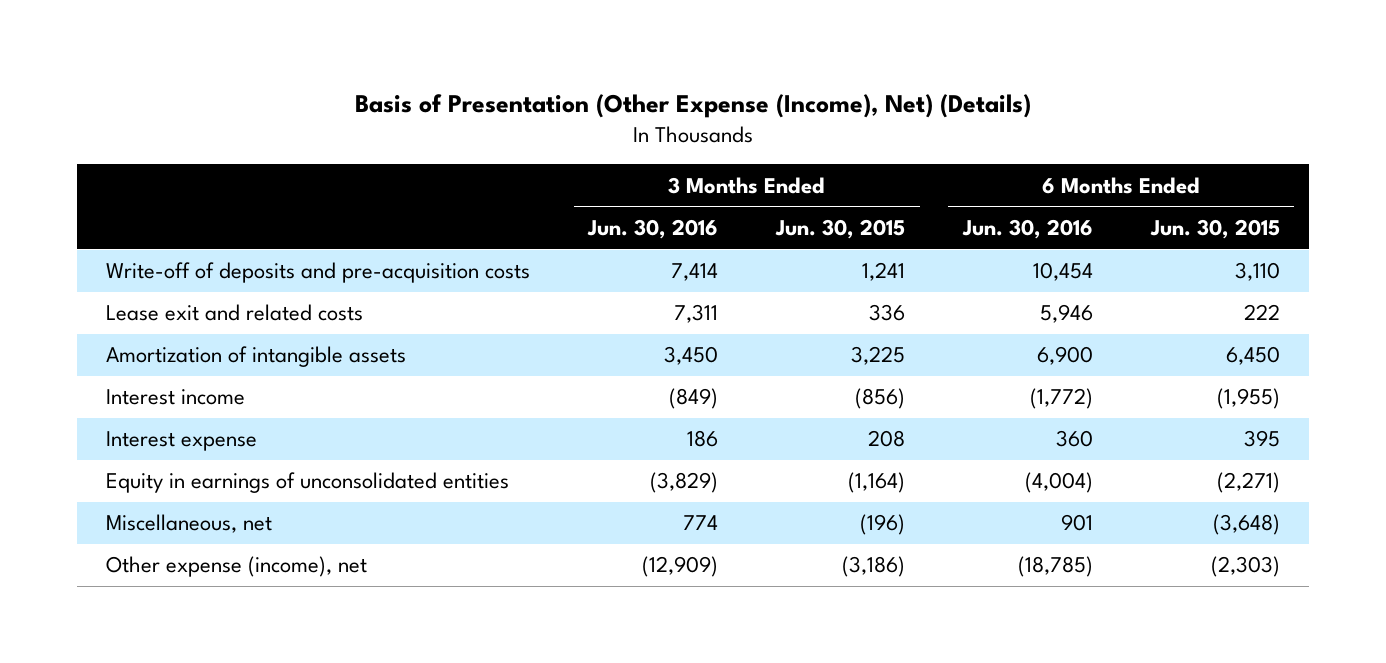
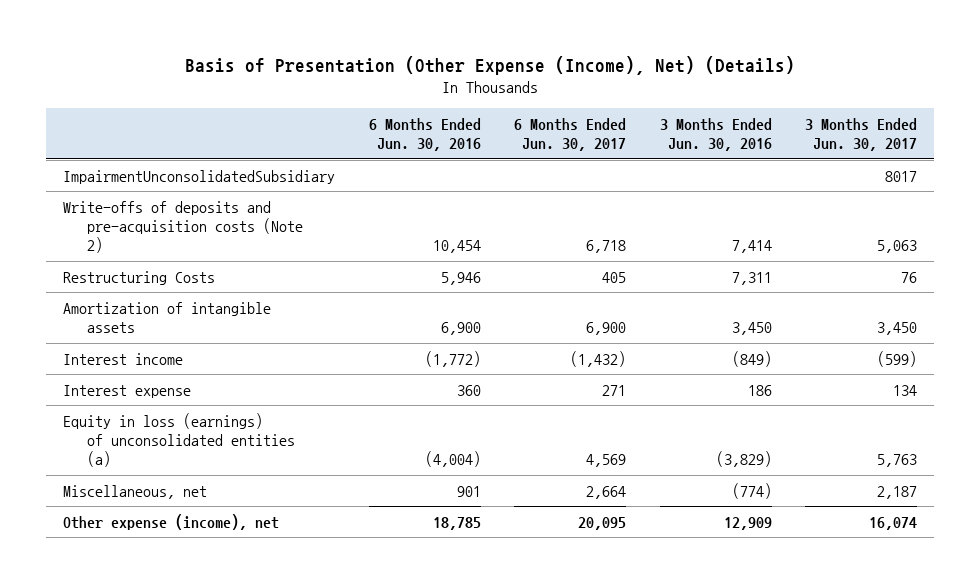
[775,218,906,239] Jun. 30, 2015 -> none
[1149,218,1280,239] Jun. 30, 2015 -> none
none -> [514,118,627,152] 6 Months Ended Jun. 30, 2017
none -> [805,118,918,152] 3 Months Ended Jun. 30, 2017
none -> [62,169,335,184] ImpairmentUnconsolidatedSubsidiary
[106,262,531,284] Write-off of deposits and pre-acquisition costs -> [62,200,303,254] Write-offs of deposits and pre-acquisition costs (Note 2)
[106,304,364,322] Lease exit and related costs -> [62,270,215,285] Restructuring Costs
[106,472,510,494] Equity in earnings of unconsolidated entities -> [62,412,295,468] Equity in loss (earnings) of unconsolidated entities (a)
[683,515,719,531] 774 -> [731,482,772,499] (774)
[642,556,719,578] (12,909) -> [723,516,772,530] 12,909
[1017,556,1093,578] (18,785) -> [432,516,481,530] 18,785

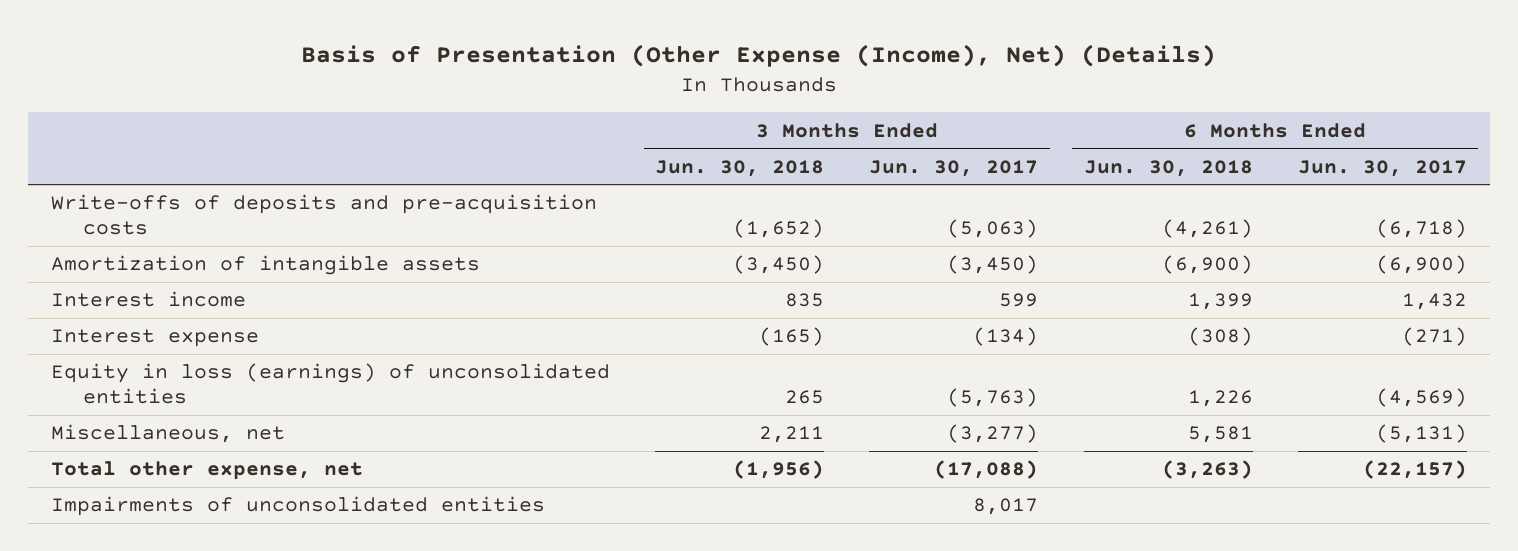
[368,118,481,152] 6 Months Ended Jun. 30, 2016 -> none
[659,118,772,152] 3 Months Ended Jun. 30, 2016 -> none
none -> [655,159,825,177] Jun. 30, 2018
none -> [1083,159,1253,177] Jun. 30, 2018
[62,169,335,184] ImpairmentUnconsolidatedSubsidiary -> none
[62,270,215,285] Restructuring Costs -> none
[62,200,303,254] Write-offs of deposits and pre-acquisition costs (Note 2) -> [50,194,597,236] Write-offs of deposits and pre-acquisition costs
[586,240,627,254] 6,718 -> [1375,219,1467,239] (6,718)
[877,240,918,254] 5,063 -> [947,219,1039,239] (5,063)
[586,321,627,335] 6,900 -> [1375,255,1467,275] (6,900)
[877,321,918,335] 3,450 -> [947,255,1039,275] (3,450)
[570,350,627,367] (1,432) -> [1401,293,1467,311] 1,432
[877,350,918,367] (599) -> [999,293,1039,308] 599
[602,384,627,396] 271 -> [1401,327,1467,347] (271)
[893,384,918,396] 134 -> [973,327,1039,347] (134)
[62,412,295,468] Equity in loss (earnings) of unconsolidated entities (a) -> [50,363,610,405] Equity in loss (earnings) of unconsolidated entities
[586,454,627,468] 4,569 -> [1375,388,1467,408] (4,569)
[877,454,918,468] 5,763 -> [947,388,1039,408] (5,763)
[586,485,627,499] 2,664 -> [1375,424,1467,444] (5,131)
[877,485,918,499] 2,187 -> [947,424,1039,444] (3,277)
[62,513,279,530] Other expense (income), net -> [50,461,363,481] Total other expense, net
[578,516,627,530] 20,095 -> [1362,460,1467,480] (22,157)
[869,516,918,530] 16,074 -> [934,460,1039,480] (17,088)
none -> [50,496,545,517] Impairments of unconsolidated entities

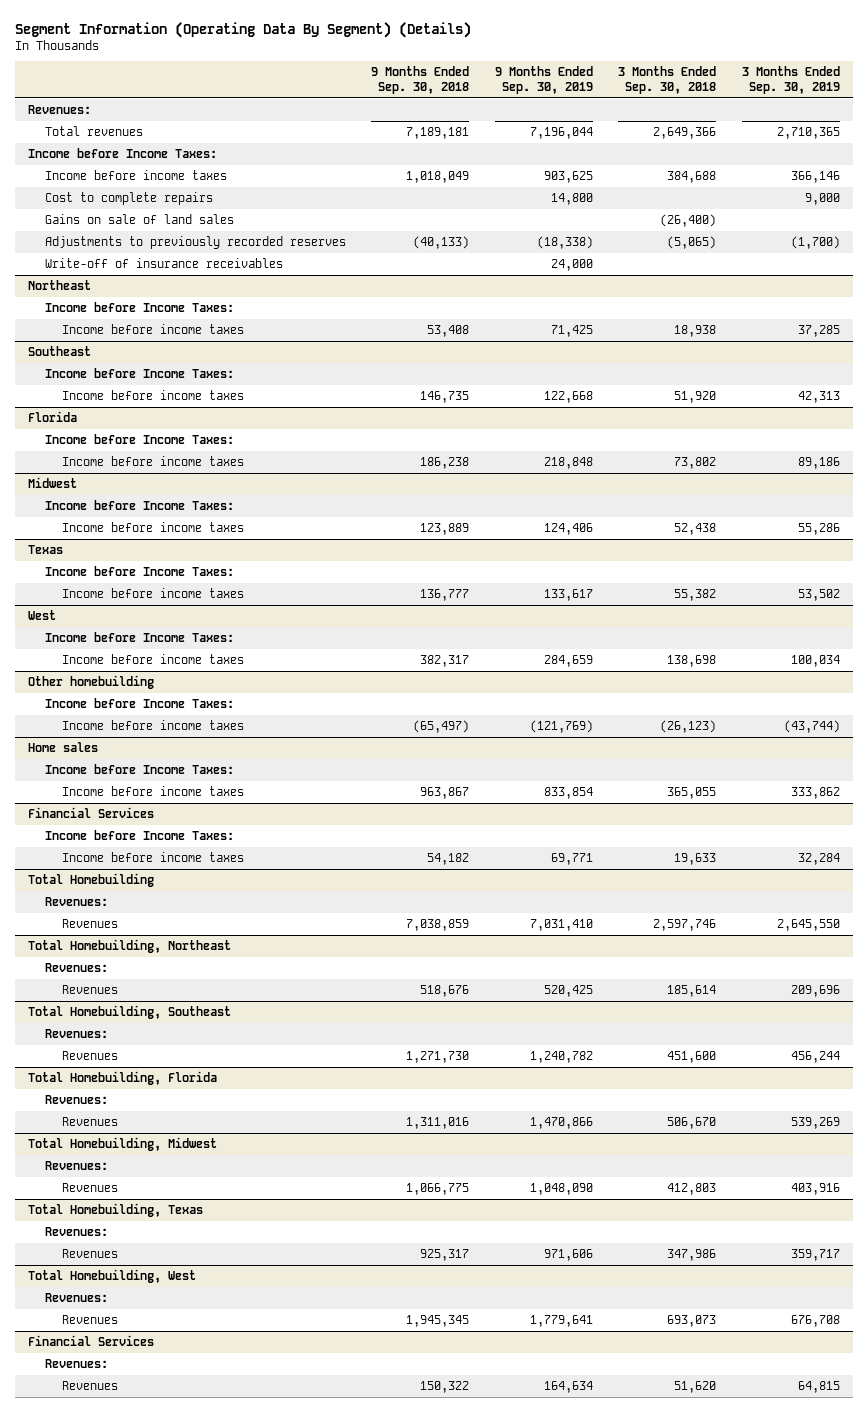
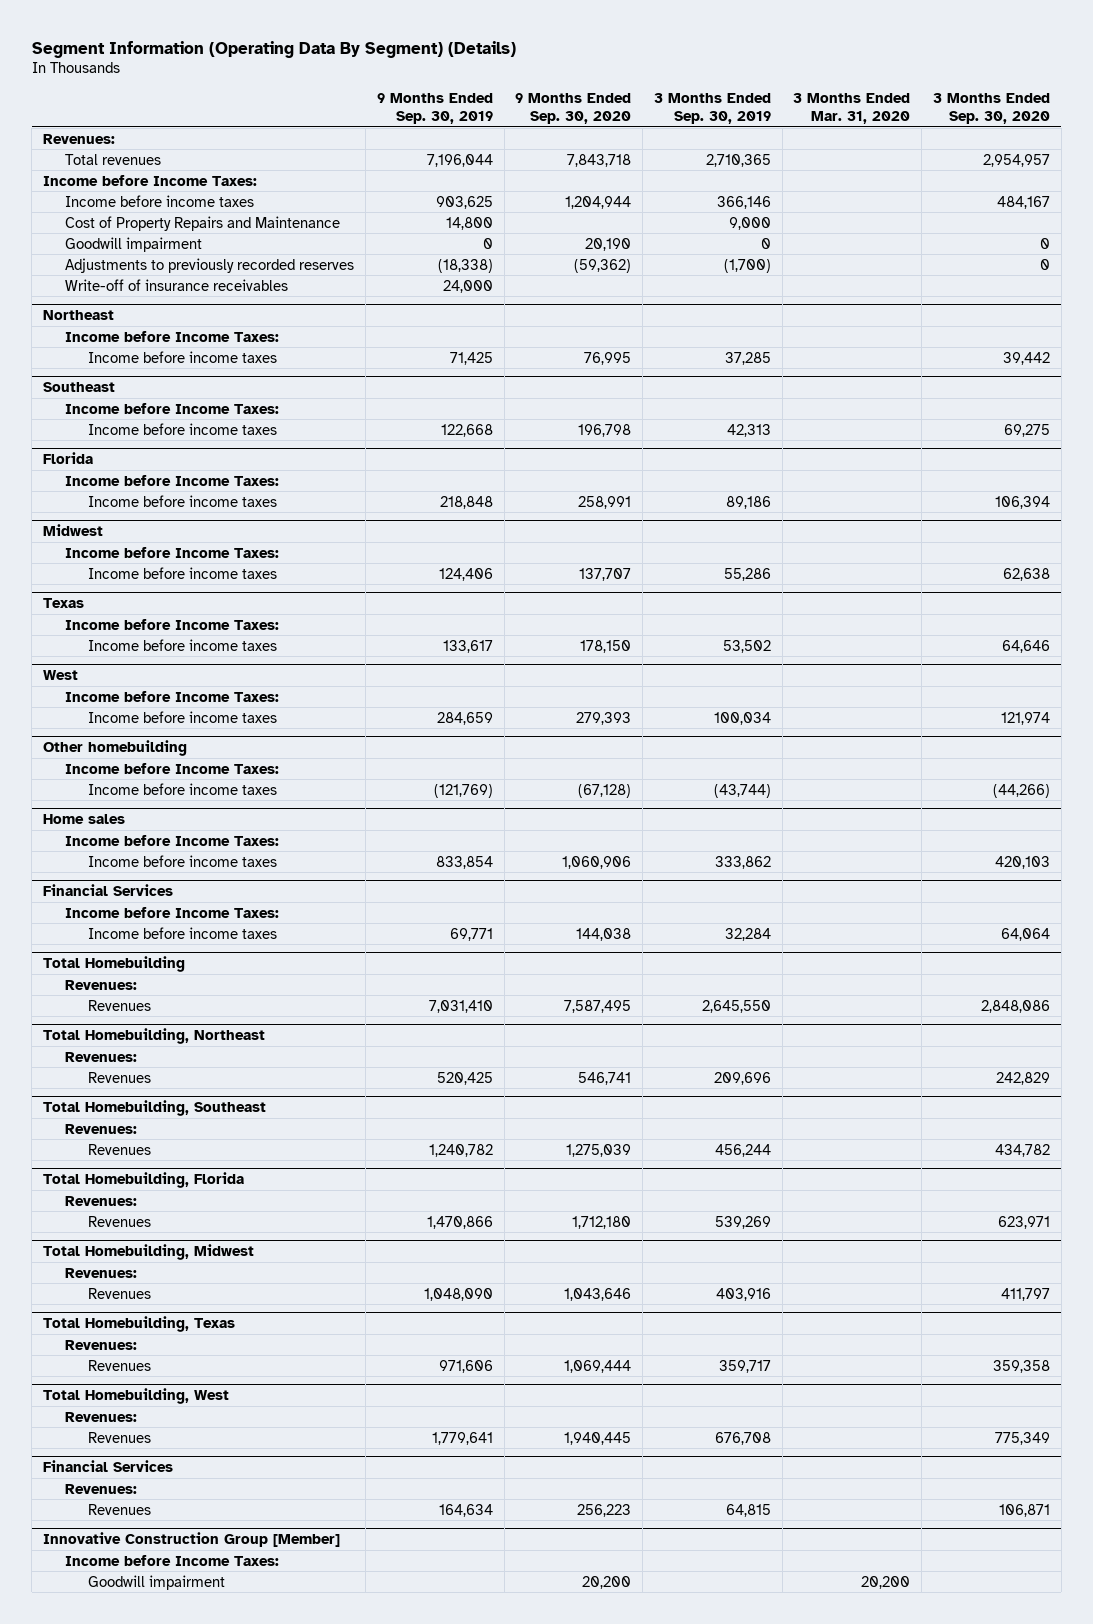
[371,66,470,94] 9 Months Ended Sep. 30, 2018 -> none
[618,66,717,94] 3 Months Ended Sep. 30, 2018 -> none
none -> [515,93,632,125] 9 Months Ended Sep. 30, 2020
none -> [793,93,911,125] 3 Months Ended Mar. 31, 2020
none -> [932,93,1050,125] 3 Months Ended Sep. 30, 2020
[44,213,234,224] Gains on sale of land sales -> none
[44,191,213,205] Cost to complete repairs -> [65,215,341,231] Cost of Property Repairs and Maintenance
none -> [65,236,203,252] Goodwill impairment
none -> [42,1532,340,1548] Innovative Construction Group [Member]
none -> [65,1554,280,1566] Income before Income Taxes:
none -> [87,1574,225,1590] Goodwill impairment

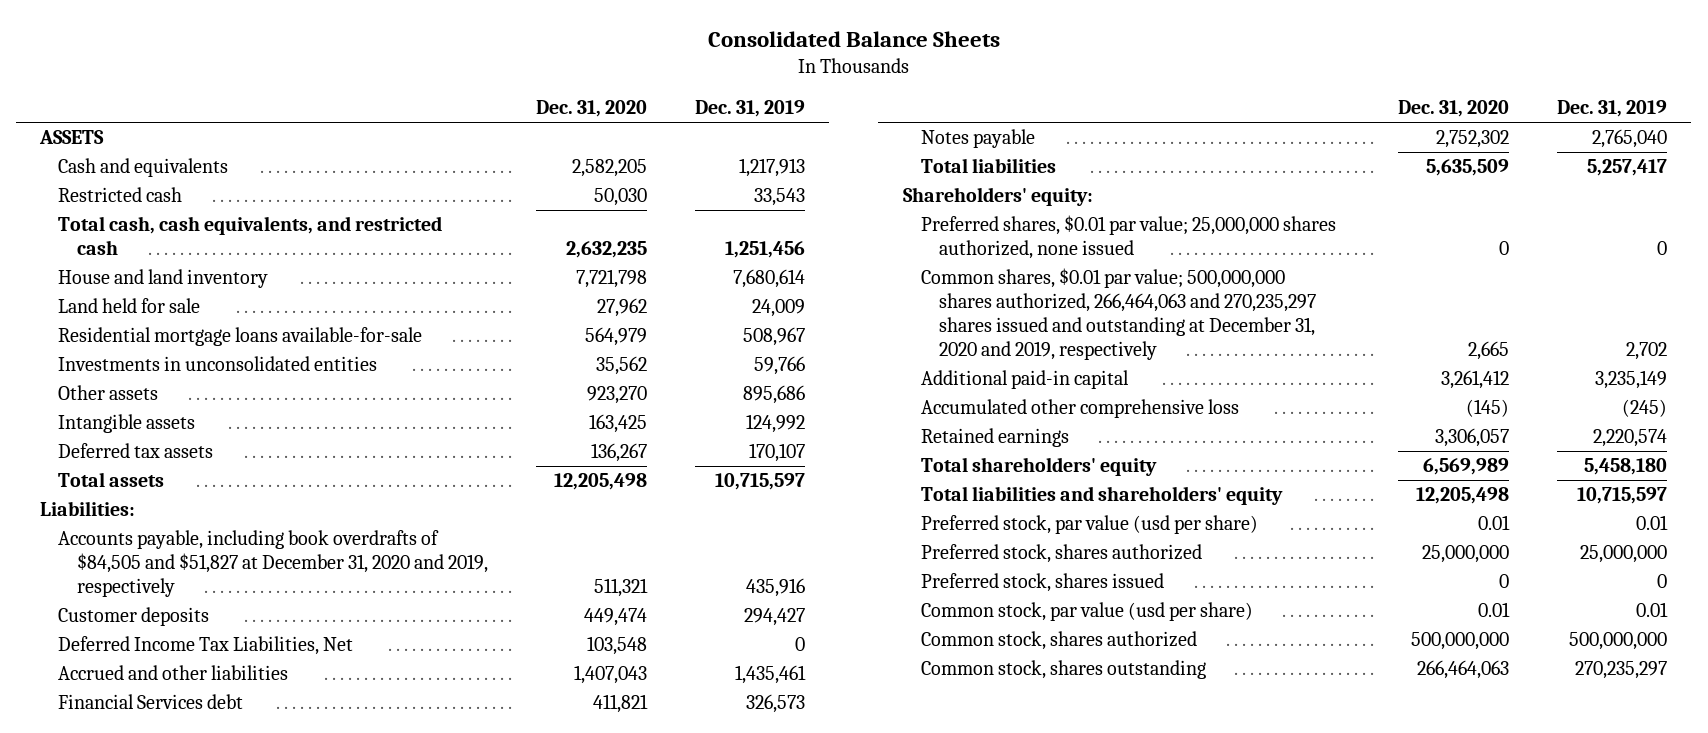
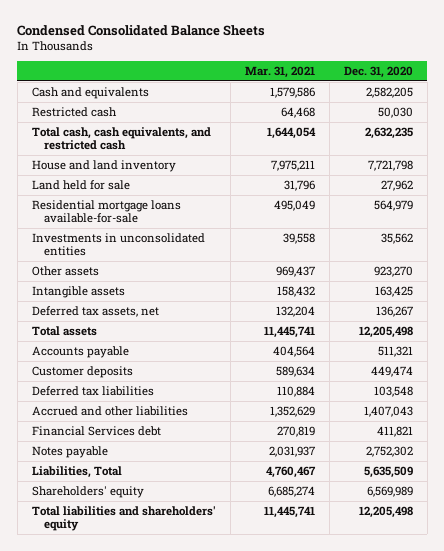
[707,30,1000,47] Consolidated Balance Sheets -> [17,24,266,36] Condensed Consolidated Balance Sheets
[695,100,806,118] Dec. 31, 2019 -> none
none -> [244,66,315,79] Mar. 31, 2021
[39,130,105,145] ASSETS -> none
[58,443,214,459] Deferred tax assets -> [31,306,159,318] Deferred tax assets, net
[40,501,136,517] Liabilities: -> none
[58,530,488,598] Accounts payable, including book overdrafts of $84,505 and $51,827 at December 31, 2020 and 2019, respectively -> [31,346,129,359] Accounts payable
[58,636,354,656] Deferred Income Tax Liabilities, Net -> [31,386,154,397] Deferred tax liabilities
[902,187,1093,207] Shareholders' equity: -> none
[920,215,1336,260] Preferred shares, $0.01 par value; 25,000,000 shares authorized, none issued -> none
[920,268,1316,360] Common shares, $0.01 par value; 500,000,000 shares authorized, 266,464,063 and 270,235,297 shares issued and outstanding at December 31, 2020 and 2019, respectively -> none
[920,370,1129,390] Additional paid-in capital -> none
[920,399,1239,419] Accumulated other comprehensive loss -> none
[920,428,1069,448] Retained earnings -> none
[920,158,1056,174] Total liabilities -> [31,466,122,479] Liabilities, Total
[920,457,1157,477] Total shareholders' equity -> [31,486,144,499] Shareholders' equity
[920,515,1258,535] Preferred stock, par value (usd per share) -> none
[920,544,1202,564] Preferred stock, shares authorized -> none
[920,573,1164,593] Preferred stock, shares issued -> none
[920,602,1253,622] Common stock, par value (usd per share) -> none
[920,631,1197,651] Common stock, shares authorized -> none
[920,660,1206,680] Common stock, shares outstanding -> none

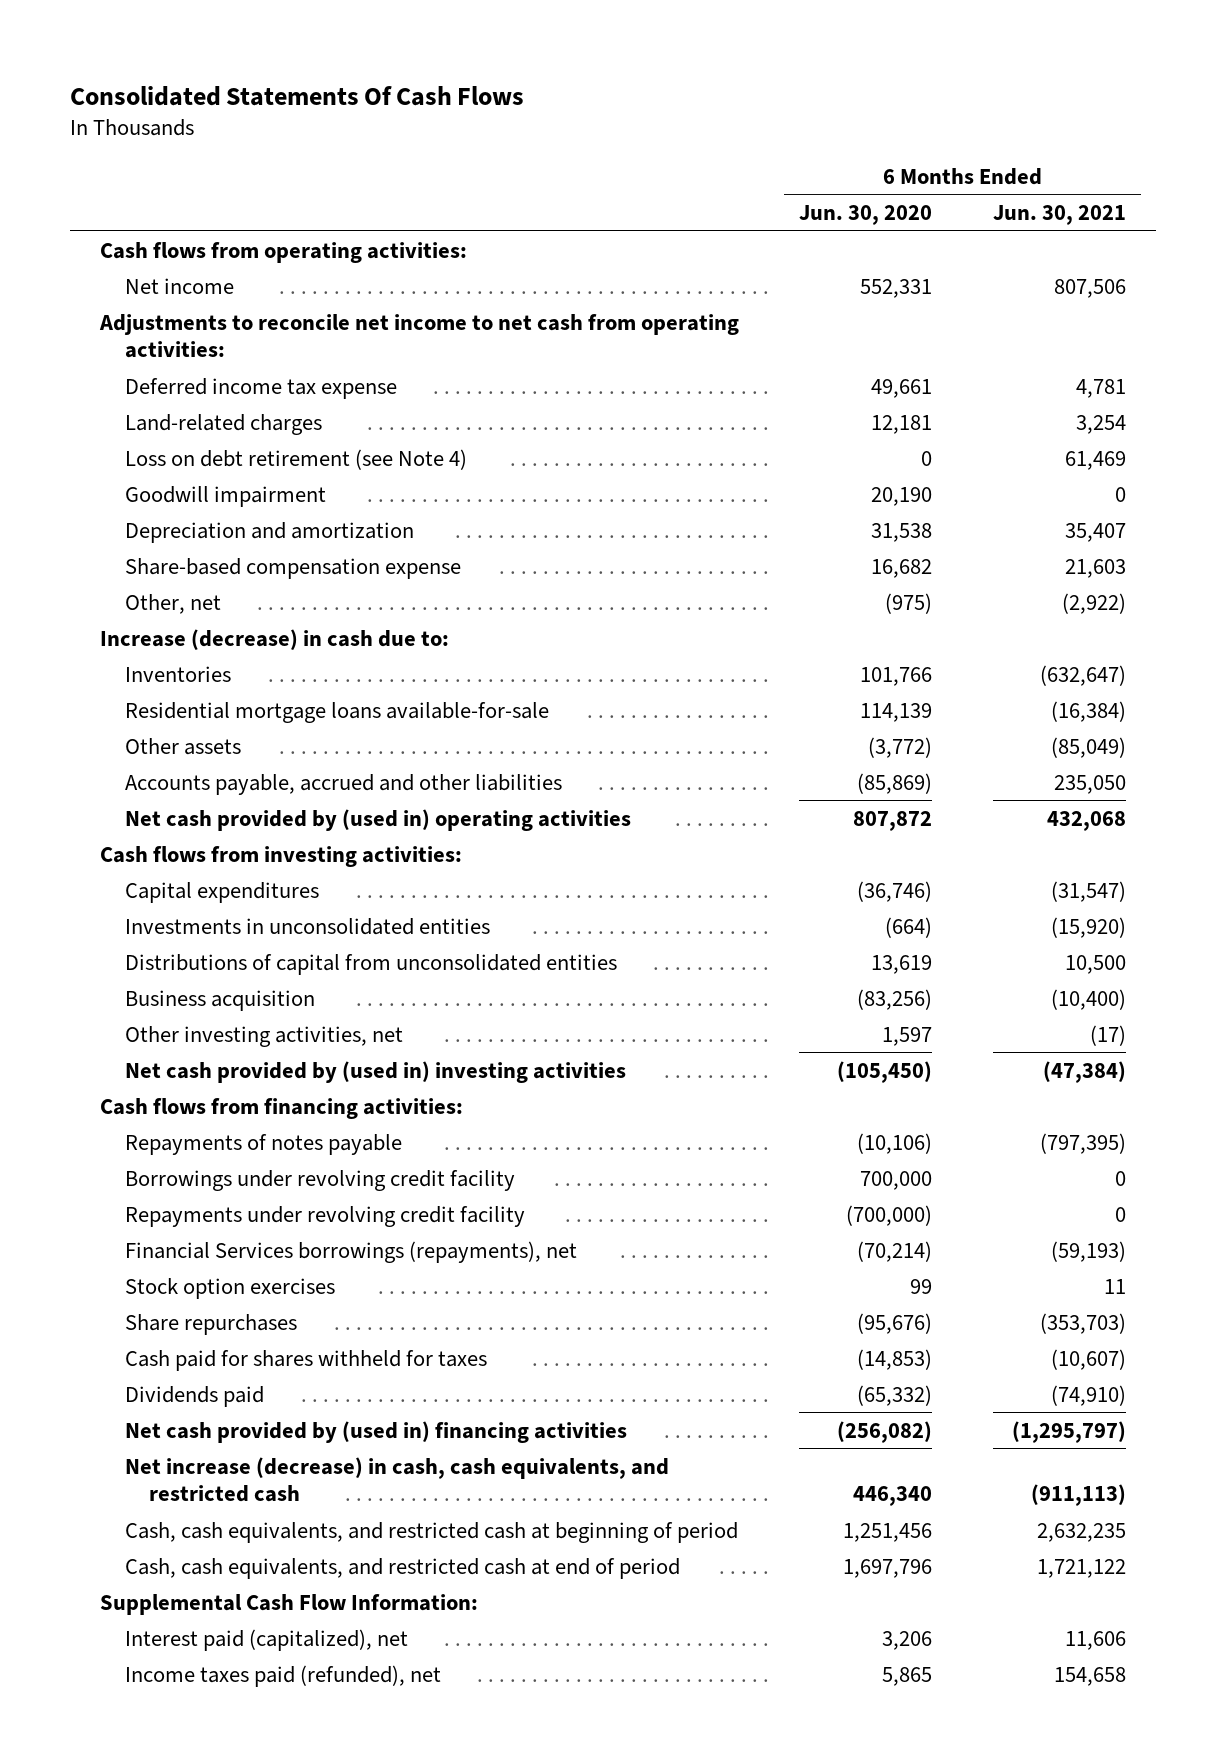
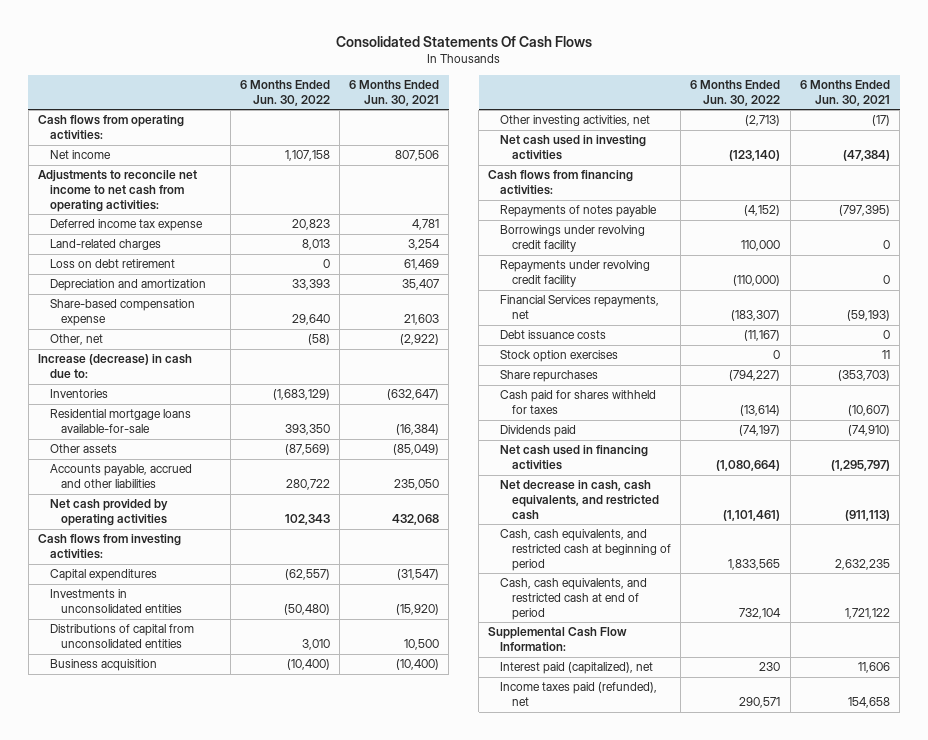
[799,204,933,225] Jun. 30, 2020 -> none
none -> [239,80,330,106] 6 Months Ended Jun. 30, 2022
[124,485,326,507] Goodwill impairment -> none
[124,448,467,470] Loss on debt retirement (see Note 4) -> [49,259,175,269] Loss on debt retirement
[124,808,631,831] Net cash provided by (used in) operating activities -> [49,499,168,526] Net cash provided by operating activities
[124,1060,626,1083] Net cash provided by (used in) investing activities -> [500,135,647,160] Net cash used in investing activities
[124,1240,577,1263] Financial Services borrowings (repayments), net -> [500,295,660,319] Financial Services repayments, net
none -> [500,330,607,340] Debt issuance costs
[124,1420,627,1443] Net cash provided by (used in) financing activities -> [500,445,649,470] Net cash used in financing activities
[124,1456,669,1503] Net increase (decrease) in cash, cash equivalents, and restricted cash -> [500,480,660,520] Net decrease in cash, cash equivalents, and restricted cash

